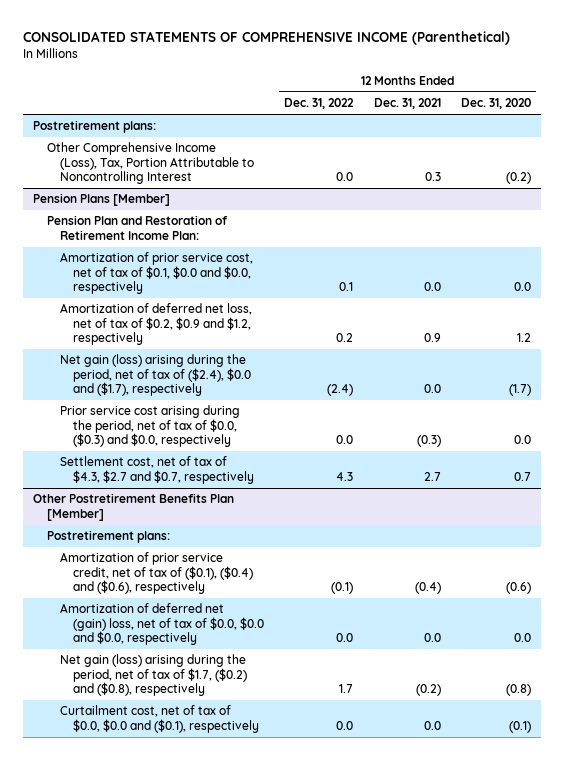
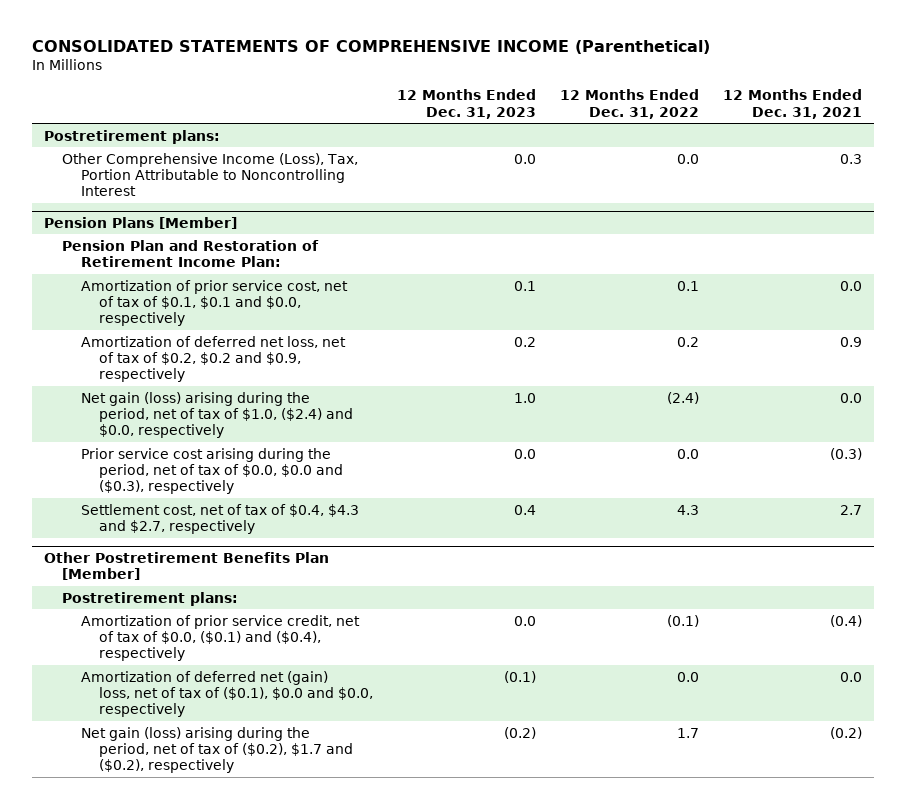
[460,98,531,110] Dec. 31, 2020 -> none
none -> [396,89,536,119] 12 Months Ended Dec. 31, 2023
[59,252,253,294] Amortization of prior service cost, net of tax of $0.1, $0.0 and $0.0, respectively -> [80,279,348,326] Amortization of prior service cost, net of tax of $0.1, $0.1 and $0.0, respectively
[59,303,252,345] Amortization of deferred net loss, net of tax of $0.2, $0.9 and $1.2, respectively -> [80,335,346,382] Amortization of deferred net loss, net of tax of $0.2, $0.2 and $0.9, respectively
[59,354,251,396] Net gain (loss) arising during the period, net of tax of ($2.4), $0.0 and ($1.7), respectively -> [80,391,354,438] Net gain (loss) arising during the period, net of tax of $1.0, ($2.4) and $0.0, respectively
[59,405,240,447] Prior service cost arising during the period, net of tax of $0.0, ($0.3) and $0.0, respectively -> [80,447,344,494] Prior service cost arising during the period, net of tax of $0.0, $0.0 and ($0.3), respectively
[59,456,254,484] Settlement cost, net of tax of $4.3, $2.7 and $0.7, respectively -> [80,503,359,534] Settlement cost, net of tax of $0.4, $4.3 and $2.7, respectively
[59,705,259,733] Curtailment cost, net of tax of $0.0, $0.0 and ($0.1), respectively -> none
[59,552,253,594] Amortization of prior service credit, net of tax of ($0.1), ($0.4) and ($0.6), respectively -> [80,614,360,661] Amortization of prior service credit, net of tax of $0.0, ($0.1) and ($0.4), respectively
[59,603,264,645] Amortization of deferred net (gain) loss, net of tax of $0.0, $0.0 and $0.0, respectively -> [80,670,374,717] Amortization of deferred net (gain) loss, net of tax of ($0.1), $0.0 and $0.0, respectively
[59,654,247,696] Net gain (loss) arising during the period, net of tax of $1.7, ($0.2) and ($0.8), respectively -> [80,726,354,773] Net gain (loss) arising during the period, net of tax of ($0.2), $1.7 and ($0.2), respectively

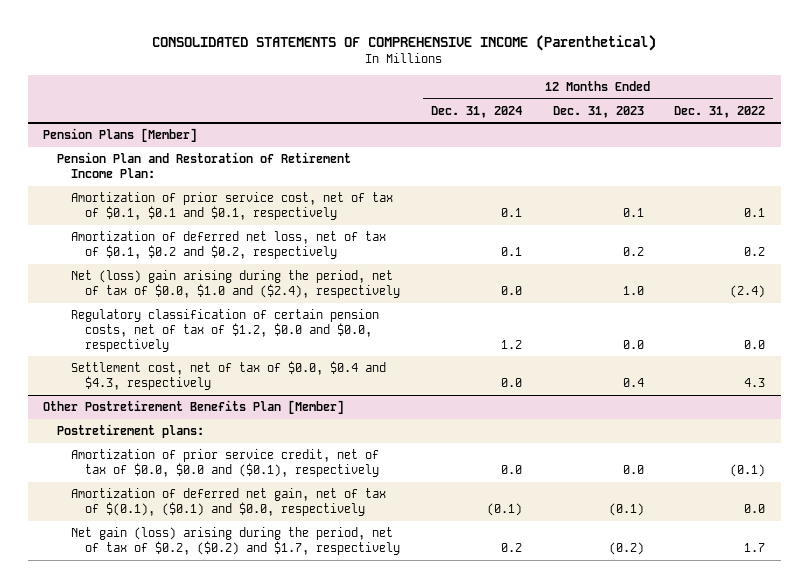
[722,89,862,119] 12 Months Ended Dec. 31, 2021 -> none
none -> [431,105,523,118] Dec. 31, 2024
[43,129,220,144] Postretirement plans: -> none
[62,152,359,196] Other Comprehensive Income (Loss), Tax, Portion Attributable to Noncontrolling Interest -> none
[80,447,344,494] Prior service cost arising during the period, net of tax of $0.0, $0.0 and ($0.3), respectively -> none
[80,279,348,326] Amortization of prior service cost, net of tax of $0.1, $0.1 and $0.0, respectively -> [71,192,394,220] Amortization of prior service cost, net of tax of $0.1, $0.1 and $0.1, respectively
[80,335,346,382] Amortization of deferred net loss, net of tax of $0.2, $0.2 and $0.9, respectively -> [71,231,387,259] Amortization of deferred net loss, net of tax of $0.1, $0.2 and $0.2, respectively
[80,391,354,438] Net gain (loss) arising during the period, net of tax of $1.0, ($2.4) and $0.0, respectively -> [71,270,401,298] Net (loss) gain arising during the period, net of tax of $0.0, $1.0 and ($2.4), respectively
none -> [71,309,380,352] Regulatory classification of certain pension costs, net of tax of $1.2, $0.0 and $0.0, respectively
[80,503,359,534] Settlement cost, net of tax of $0.4, $4.3 and $2.7, respectively -> [71,361,387,390] Settlement cost, net of tax of $0.0, $0.4 and $4.3, respectively
[80,614,360,661] Amortization of prior service credit, net of tax of $0.0, ($0.1) and ($0.4), respectively -> [71,449,380,477] Amortization of prior service credit, net of tax of $0.0, $0.0 and ($0.1), respectively
[80,670,374,717] Amortization of deferred net (gain) loss, net of tax of ($0.1), $0.0 and $0.0, respectively -> [71,488,387,516] Amortization of deferred net gain, net of tax of $(0.1), ($0.1) and $0.0, respectively
[80,726,354,773] Net gain (loss) arising during the period, net of tax of ($0.2), $1.7 and ($0.2), respectively -> [71,527,401,555] Net gain (loss) arising during the period, net of tax of $0.2, ($0.2) and $1.7, respectively

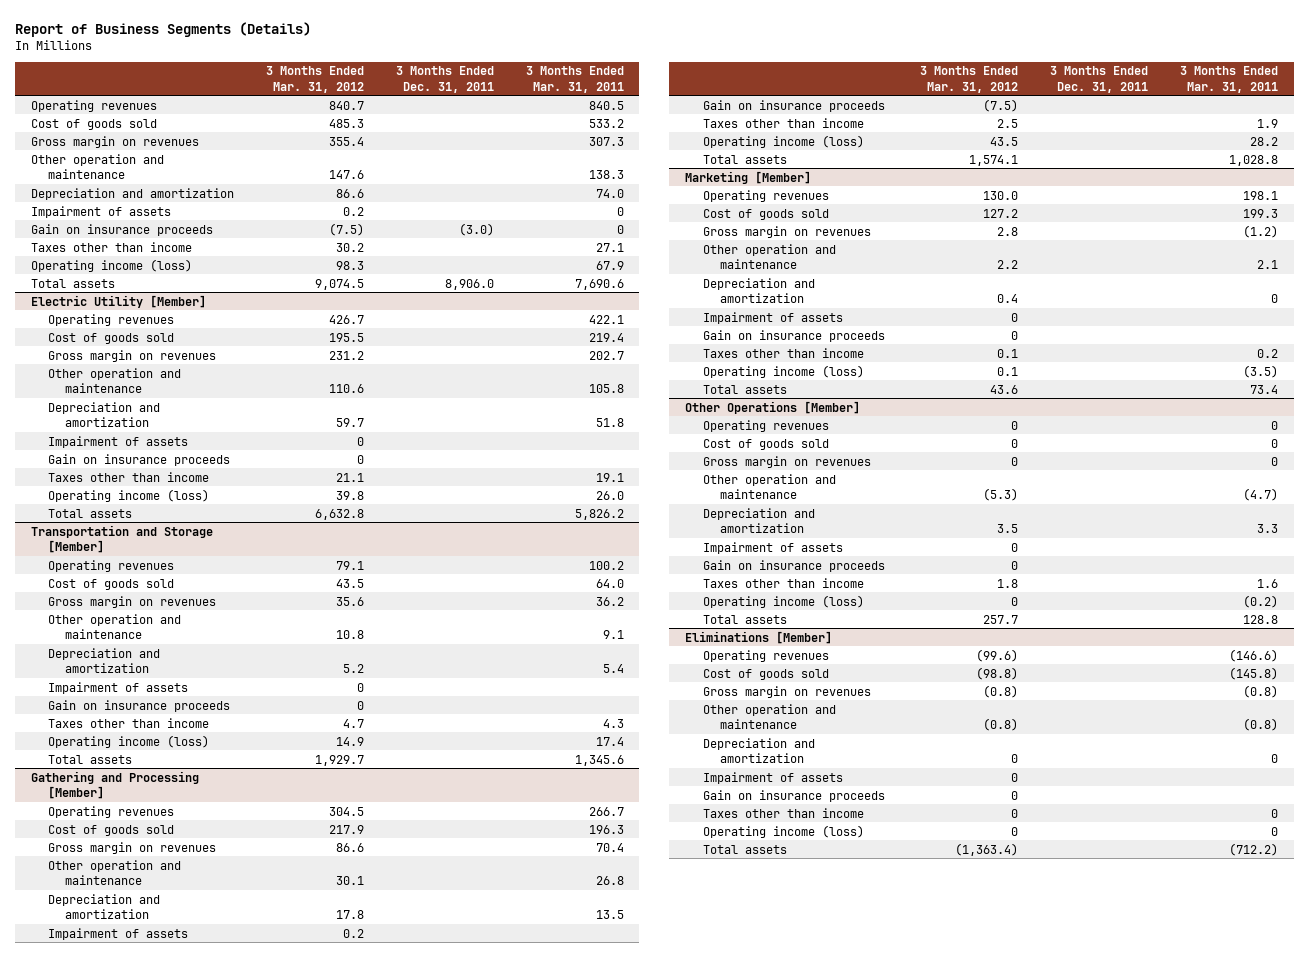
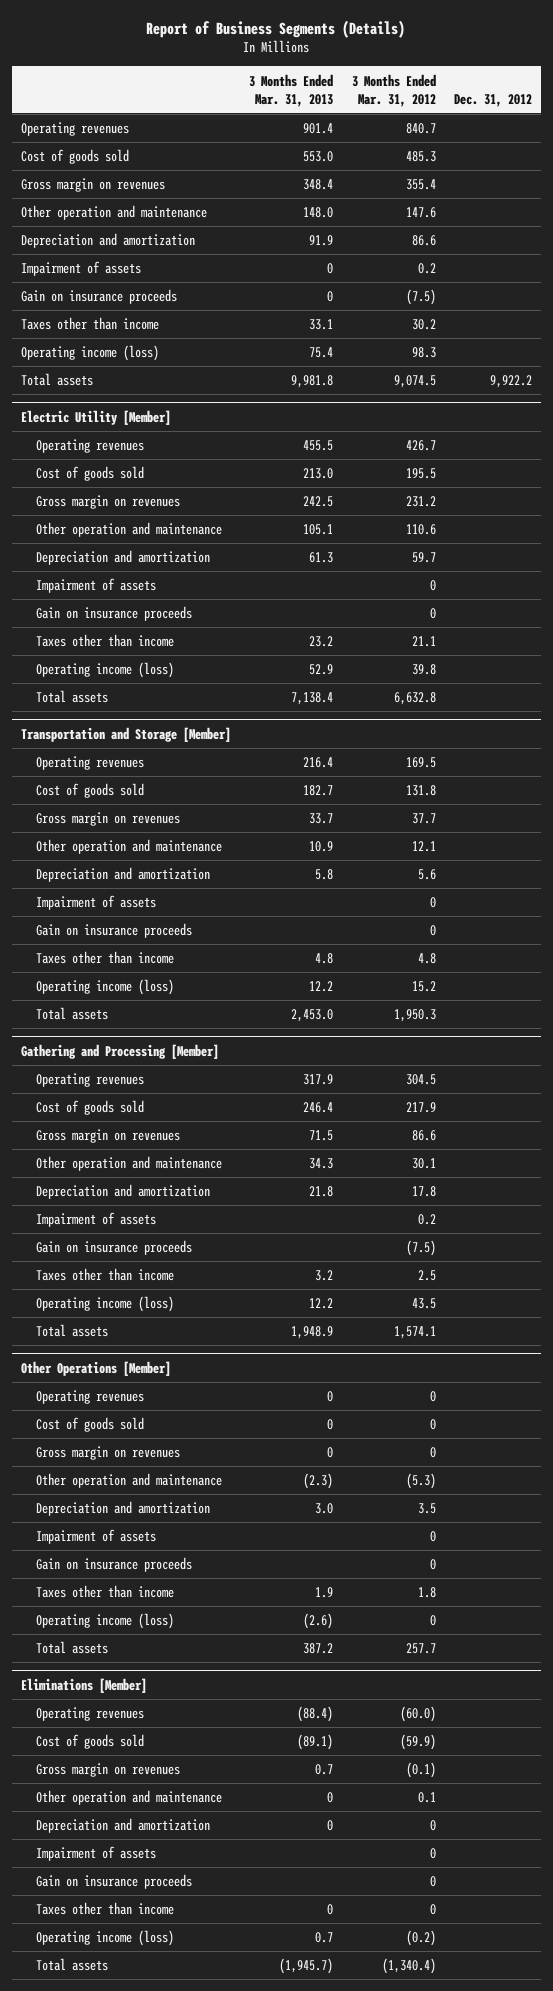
[395,66,494,93] 3 Months Ended Dec. 31, 2011 -> none
[525,66,624,93] 3 Months Ended Mar. 31, 2011 -> none
none -> [249,73,334,107] 3 Months Ended Mar. 31, 2013
none -> [453,93,532,107] Dec. 31, 2012
[335,560,364,570] 79.1 -> [405,757,436,769] 169.5
[335,578,364,588] 43.5 -> [405,785,436,797] 131.8
[335,596,364,606] 35.6 -> [411,813,436,825] 37.7
[335,629,364,639] 10.8 -> [411,841,436,853] 12.1
[342,663,364,673] 5.2 -> [417,869,436,881] 5.6
[342,718,364,728] 4.7 -> [417,953,436,965] 4.8
[335,736,364,746] 14.9 -> [411,981,436,993] 15.2
[314,754,364,766] 1,929.7 -> [393,1009,436,1023] 1,950.3
[685,170,812,184] Marketing [Member] -> none
[702,189,829,202] Operating revenues -> none
[702,208,829,220] Cost of goods sold -> none
[702,225,871,238] Gross margin on revenues -> none
[702,243,836,269] Other operation and maintenance -> none
[702,277,815,303] Depreciation and amortization -> none
[702,311,843,324] Impairment of assets -> none
[702,329,885,342] Gain on insurance proceeds -> none
[702,347,864,358] Taxes other than income -> none
[702,364,864,378] Operating income (loss) -> none
[702,384,787,394] Total assets -> none
[976,648,1019,662] (99.6) -> [399,1706,436,1723] (60.0)
[976,666,1019,680] (98.8) -> [399,1734,436,1751] (59.9)
[983,684,1019,698] (0.8) -> [405,1762,436,1779] (0.1)
[983,717,1019,731] (0.8) -> [417,1792,436,1804] 0.1
[1011,826,1019,836] 0 -> [405,1930,436,1947] (0.2)
[955,842,1019,856] (1,363.4) -> [381,1958,436,1975] (1,340.4)

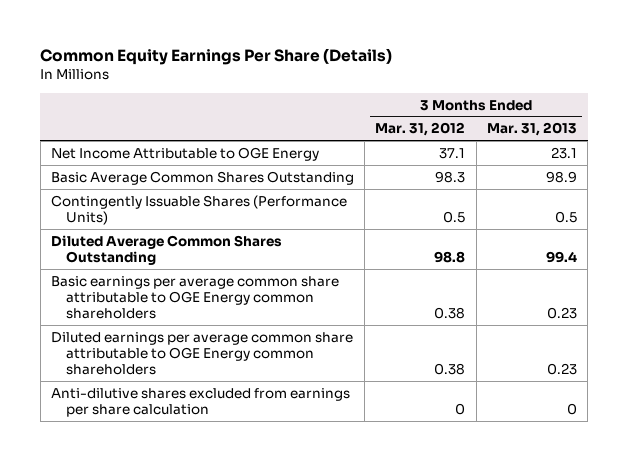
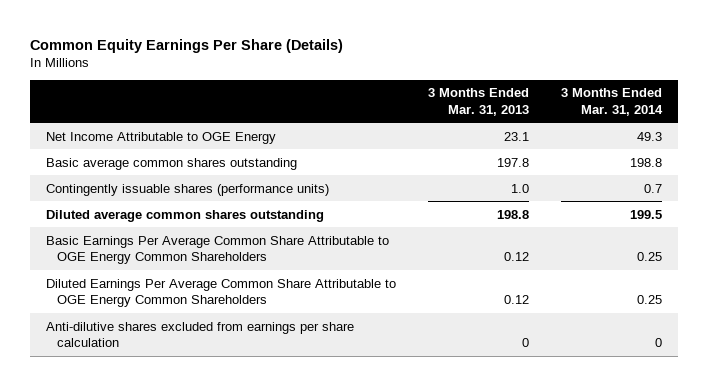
[375,122,466,137] Mar. 31, 2012 -> none
none -> [561,88,664,116] 3 Months Ended Mar. 31, 2014
[50,170,354,185] Basic Average Common Shares Outstanding -> [45,157,297,170] Basic average common shares outstanding
[545,170,577,183] 98.9 -> [497,157,530,167] 197.8
[50,194,347,225] Contingently Issuable Shares (Performance Units) -> [45,183,329,196] Contingently issuable shares (performance units)
[554,210,577,223] 0.5 -> [511,183,530,193] 1.0
[50,234,282,265] Diluted Average Common Shares Outstanding -> [45,209,324,222] Diluted average common shares outstanding
[545,250,577,263] 99.4 -> [497,209,530,219] 198.8
[50,275,339,320] Basic earnings per average common share attributable to OGE Energy common shareholders -> [45,235,389,264] Basic Earnings Per Average Common Share Attributable to OGE Energy Common Shareholders
[546,307,577,320] 0.23 -> [504,251,530,261] 0.12
[50,331,353,376] Diluted earnings per average common share attributable to OGE Energy common shareholders -> [45,278,396,307] Diluted Earnings Per Average Common Share Attributable to OGE Energy Common Shareholders
[546,363,577,376] 0.23 -> [504,294,530,304] 0.12

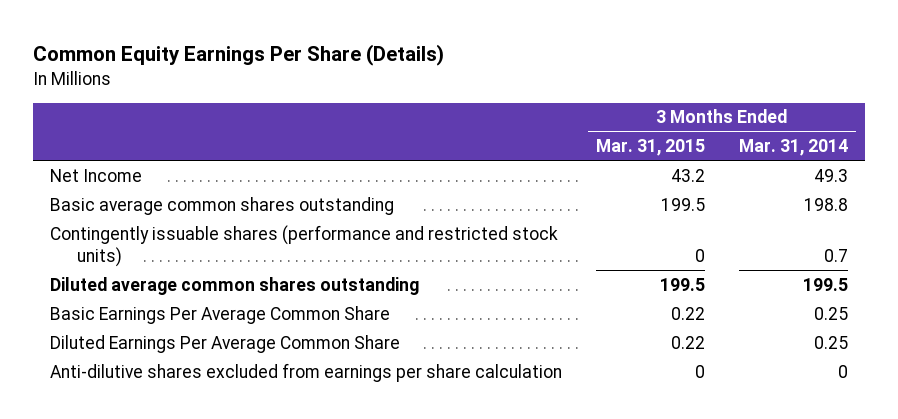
[428,88,530,116] 3 Months Ended Mar. 31, 2013 -> none
none -> [596,138,706,156] Mar. 31, 2015
[45,131,276,144] Net Income Attributable to OGE Energy -> [50,168,143,182] Net Income
[45,183,329,196] Contingently issuable shares (performance units) -> [50,224,559,267] Contingently issuable shares (performance and restricted stock units)
[45,235,389,264] Basic Earnings Per Average Common Share Attributable to OGE Energy Common Shareholders -> [50,305,391,324] Basic Earnings Per Average Common Share
[45,278,396,307] Diluted Earnings Per Average Common Share Attributable to OGE Energy Common Shareholders -> [50,334,401,353] Diluted Earnings Per Average Common Share

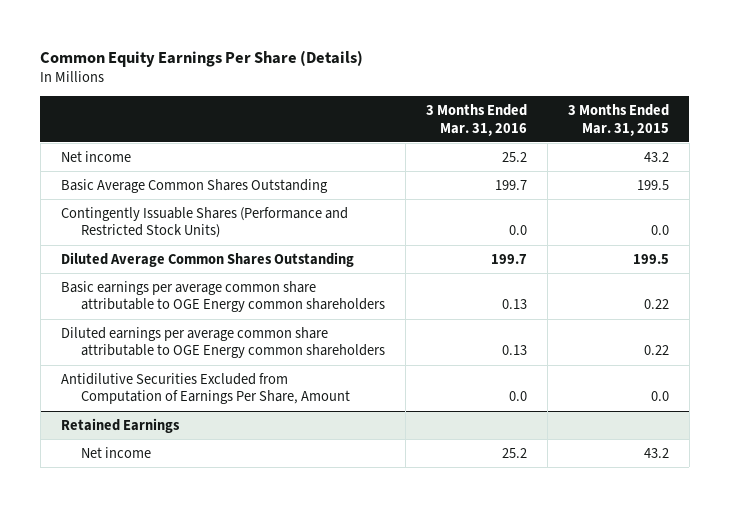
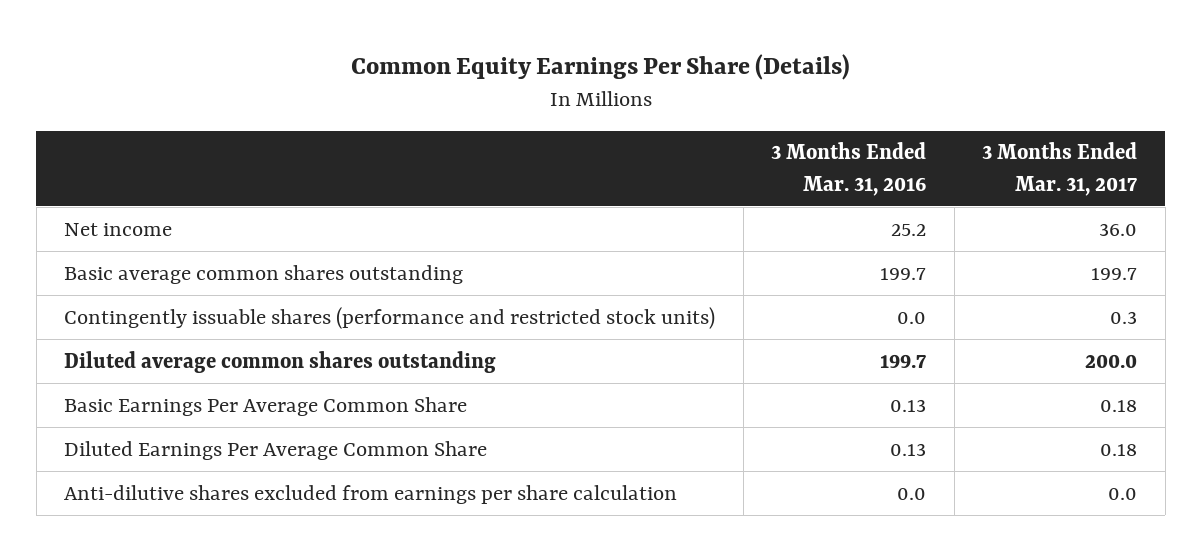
[567,104,669,136] 3 Months Ended Mar. 31, 2015 -> none
none -> [982,142,1138,196] 3 Months Ended Mar. 31, 2017
[60,417,180,433] Retained Earnings -> none
[81,446,152,458] Net income -> none
[60,178,328,193] Basic Average Common Shares Outstanding -> [64,264,464,284] Basic average common shares outstanding
[60,206,348,239] Contingently Issuable Shares (Performance and Restricted Stock Units) -> [64,306,716,329] Contingently issuable shares (performance and restricted stock units)
[60,251,354,267] Diluted Average Common Shares Outstanding -> [64,350,497,373] Diluted average common shares outstanding
[60,280,386,313] Basic earnings per average common share attributable to OGE Energy common shareholders -> [64,396,468,416] Basic Earnings Per Average Common Share
[60,326,386,359] Diluted earnings per average common share attributable to OGE Energy common shareholders -> [64,440,488,460] Diluted Earnings Per Average Common Share
[60,372,351,405] Antidilutive Securities Excluded from Computation of Earnings Per Share, Amount -> [64,484,678,504] Anti-dilutive shares excluded from earnings per share calculation

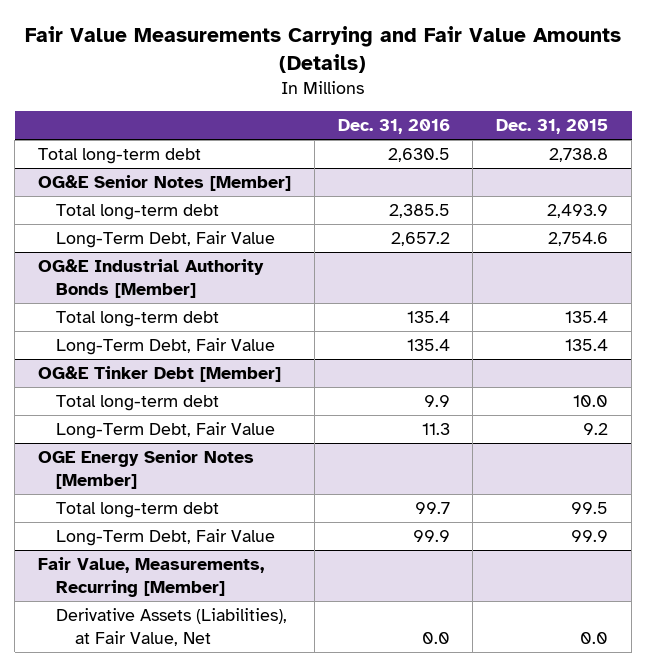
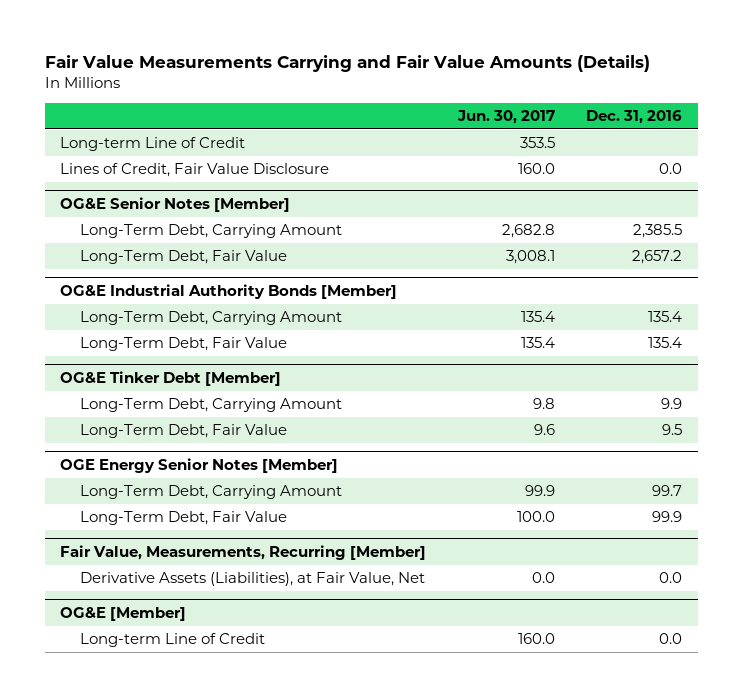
[496,119,609,135] Dec. 31, 2015 -> none
none -> [456,110,555,125] Jun. 30, 2017
[37,147,201,164] Total long-term debt -> none
none -> [60,137,246,152] Long-term Line of Credit
none -> [60,163,330,178] Lines of Credit, Fair Value Disclosure
[56,203,220,220] Total long-term debt -> [80,224,343,239] Long-Term Debt, Carrying Amount
[56,310,220,327] Total long-term debt -> [80,311,343,326] Long-Term Debt, Carrying Amount
[56,394,220,411] Total long-term debt -> [80,398,343,413] Long-Term Debt, Carrying Amount
[421,422,450,435] 11.3 -> [662,424,683,436] 9.5
[56,501,220,518] Total long-term debt -> [80,485,343,500] Long-Term Debt, Carrying Amount
none -> [60,607,187,622] OG&E [Member]
none -> [80,633,266,648] Long-term Line of Credit

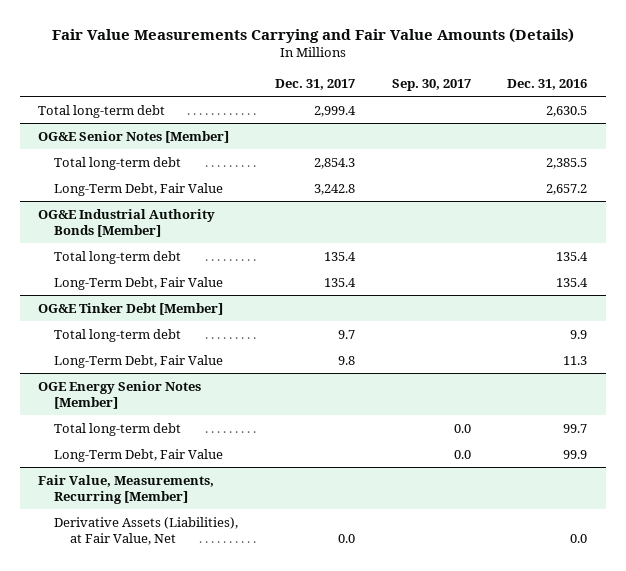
[456,110,555,125] Jun. 30, 2017 -> none
none -> [274,78,355,90] Dec. 31, 2017
none -> [391,78,471,91] Sep. 30, 2017
[60,137,246,152] Long-term Line of Credit -> none
[60,163,330,178] Lines of Credit, Fair Value Disclosure -> none
none -> [38,104,166,118] Total long-term debt
[80,224,343,239] Long-Term Debt, Carrying Amount -> [54,156,182,170] Total long-term debt
[80,311,343,326] Long-Term Debt, Carrying Amount -> [54,250,182,264] Total long-term debt
[80,398,343,413] Long-Term Debt, Carrying Amount -> [54,328,182,342] Total long-term debt
[662,424,683,436] 9.5 -> [563,355,588,365] 11.3
[80,485,343,500] Long-Term Debt, Carrying Amount -> [54,422,182,436] Total long-term debt
[60,607,187,622] OG&E [Member] -> none
[80,633,266,648] Long-term Line of Credit -> none

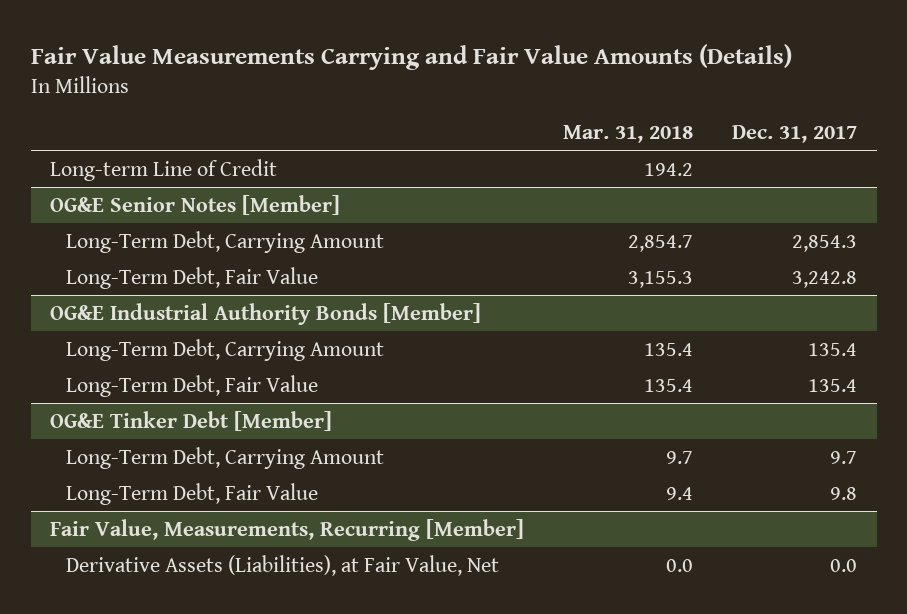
[391,78,471,91] Sep. 30, 2017 -> none
[507,78,588,90] Dec. 31, 2016 -> none
none -> [563,125,694,144] Mar. 31, 2018
[38,104,166,118] Total long-term debt -> none
none -> [50,158,278,181] Long-term Line of Credit
[54,156,182,170] Total long-term debt -> [66,230,385,253] Long-Term Debt, Carrying Amount
[54,250,182,264] Total long-term debt -> [66,338,385,361] Long-Term Debt, Carrying Amount
[54,328,182,342] Total long-term debt -> [66,446,385,469] Long-Term Debt, Carrying Amount
[38,380,202,409] OGE Energy Senior Notes [Member] -> none
[54,422,182,436] Total long-term debt -> none
[54,448,224,462] Long-Term Debt, Fair Value -> none

